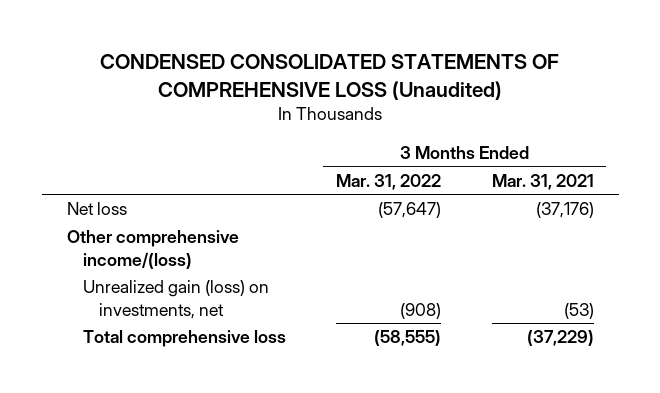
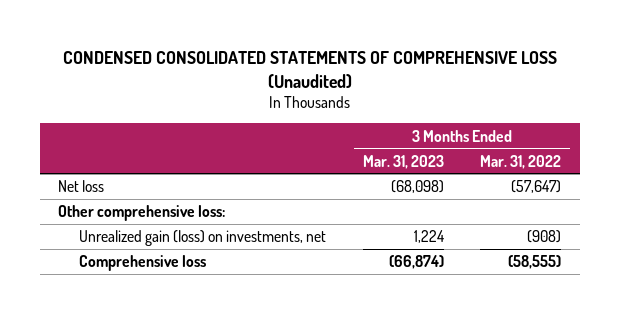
[491,173,594,190] Mar. 31, 2021 -> none
none -> [362,154,444,169] Mar. 31, 2023
[66,230,239,269] Other comprehensive income/(loss) -> [58,205,226,222] Other comprehensive loss:
[82,330,286,348] Total comprehensive loss -> [79,255,207,272] Comprehensive loss

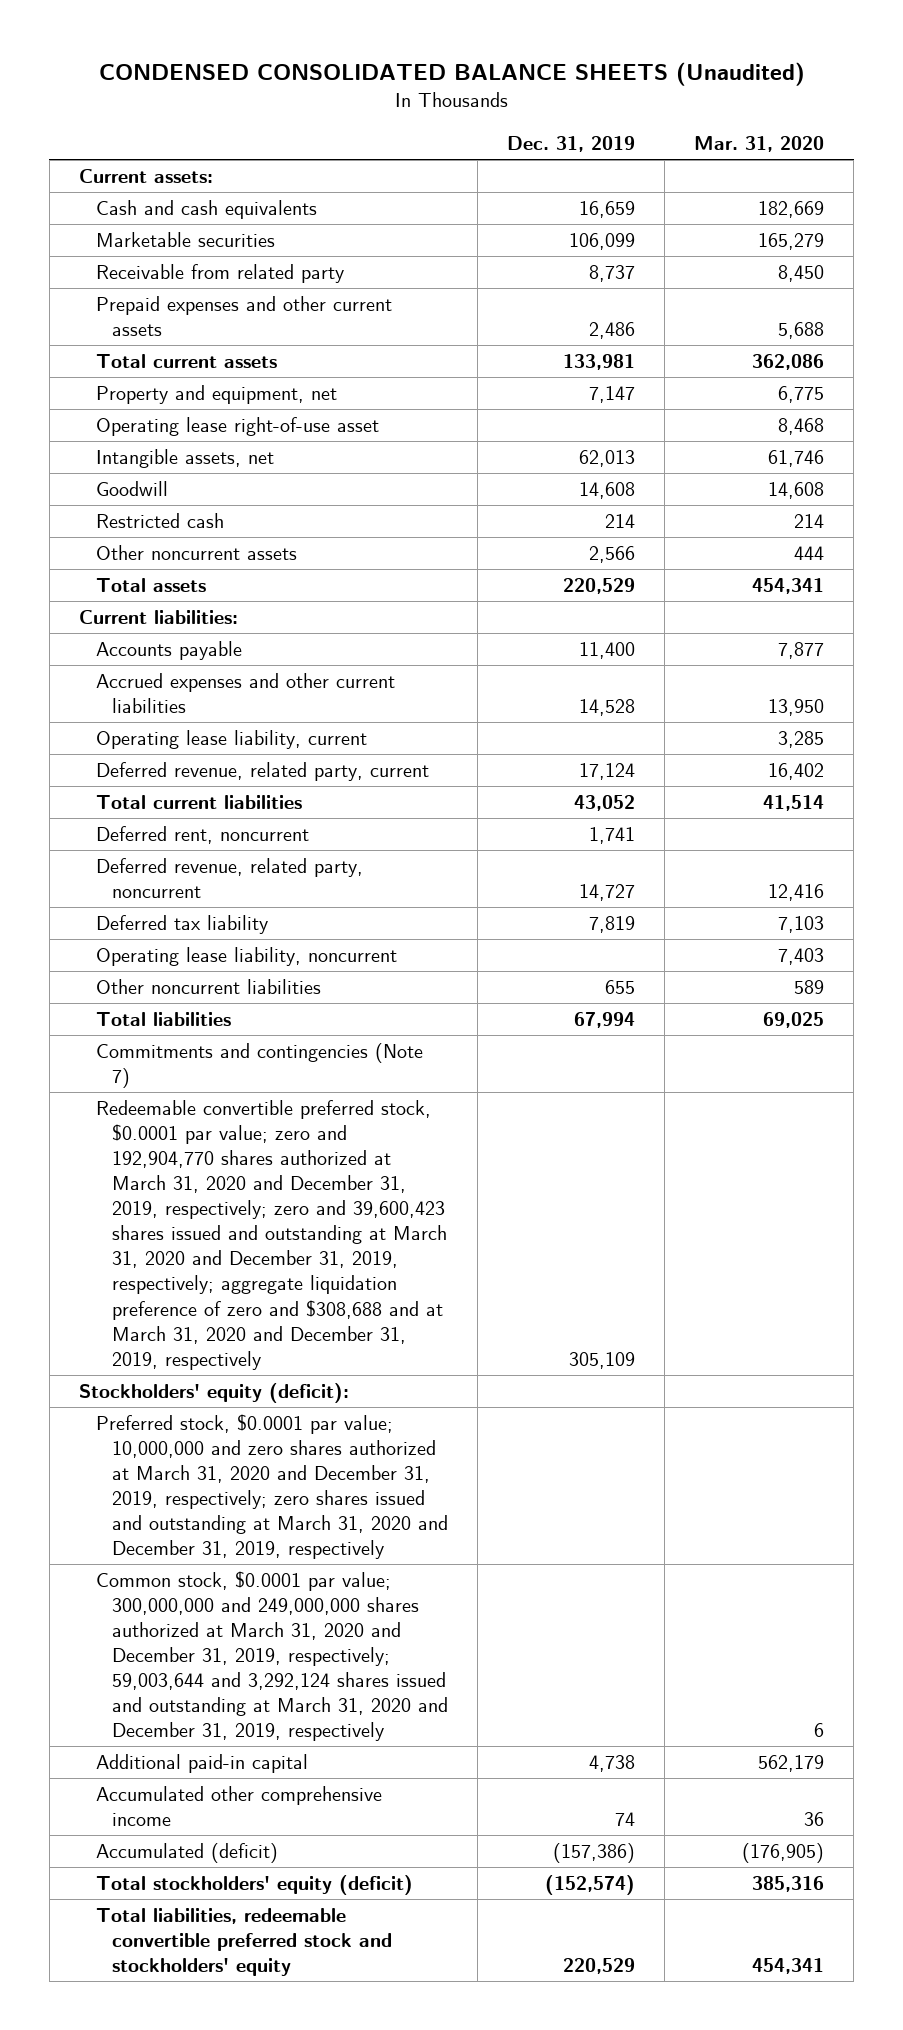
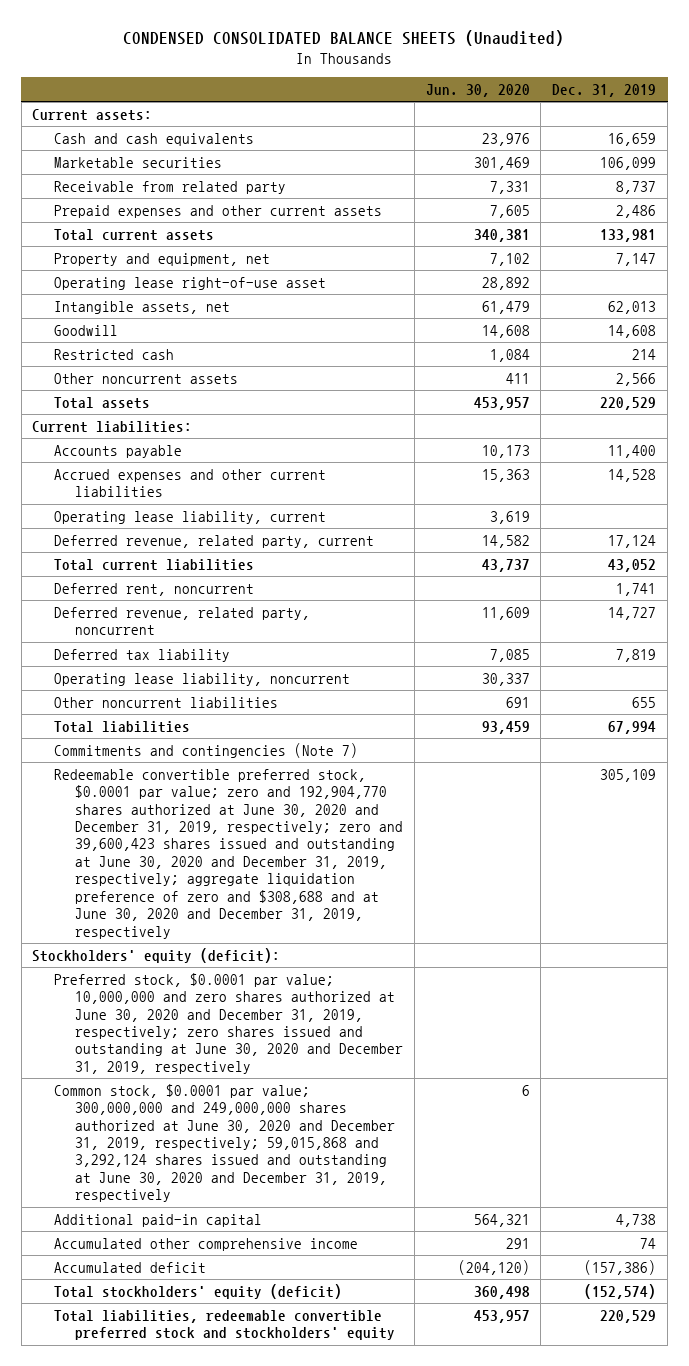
[694,136,825,153] Mar. 31, 2020 -> none
none -> [425,83,530,97] Jun. 30, 2020
[95,1100,448,1370] Redeemable convertible preferred stock, $0.0001 par value; zero and 192,904,770 shares authorized at March 31, 2020 and December 31, 2019, respectively; zero and 39,600,423 shares issued and outstanding at March 31, 2020 and December 31, 2019, respectively; aggregate liquidation preference of zero and $308,688 and at March 31, 2020 and December 31, 2019, respectively -> [53,768,404,939] Redeemable convertible preferred stock, $0.0001 par value; zero and 192,904,770 shares authorized at June 30, 2020 and December 31, 2019, respectively; zero and 39,600,423 shares issued and outstanding at June 30, 2020 and December 31, 2019, respectively; aggregate liquidation preference of zero and $308,688 and at June 30, 2020 and December 31, 2019, respectively
[95,1414,449,1560] Preferred stock, $0.0001 par value; 10,000,000 and zero shares authorized at March 31, 2020 and December 31, 2019, respectively; zero shares issued and outstanding at March 31, 2020 and December 31, 2019, respectively -> [53,972,404,1074] Preferred stock, $0.0001 par value; 10,000,000 and zero shares authorized at June 30, 2020 and December 31, 2019, respectively; zero shares issued and outstanding at June 30, 2020 and December 31, 2019, respectively
[95,1571,449,1742] Common stock, $0.0001 par value; 300,000,000 and 249,000,000 shares authorized at March 31, 2020 and December 31, 2019, respectively; 59,003,644 and 3,292,124 shares issued and outstanding at March 31, 2020 and December 31, 2019, respectively -> [53,1083,396,1203] Common stock, $0.0001 par value; 300,000,000 and 249,000,000 shares authorized at June 30, 2020 and December 31, 2019, respectively; 59,015,868 and 3,292,124 shares issued and outstanding at June 30, 2020 and December 31, 2019, respectively
[95,1843,278,1864] Accumulated (deficit) -> [53,1261,206,1273] Accumulated deficit

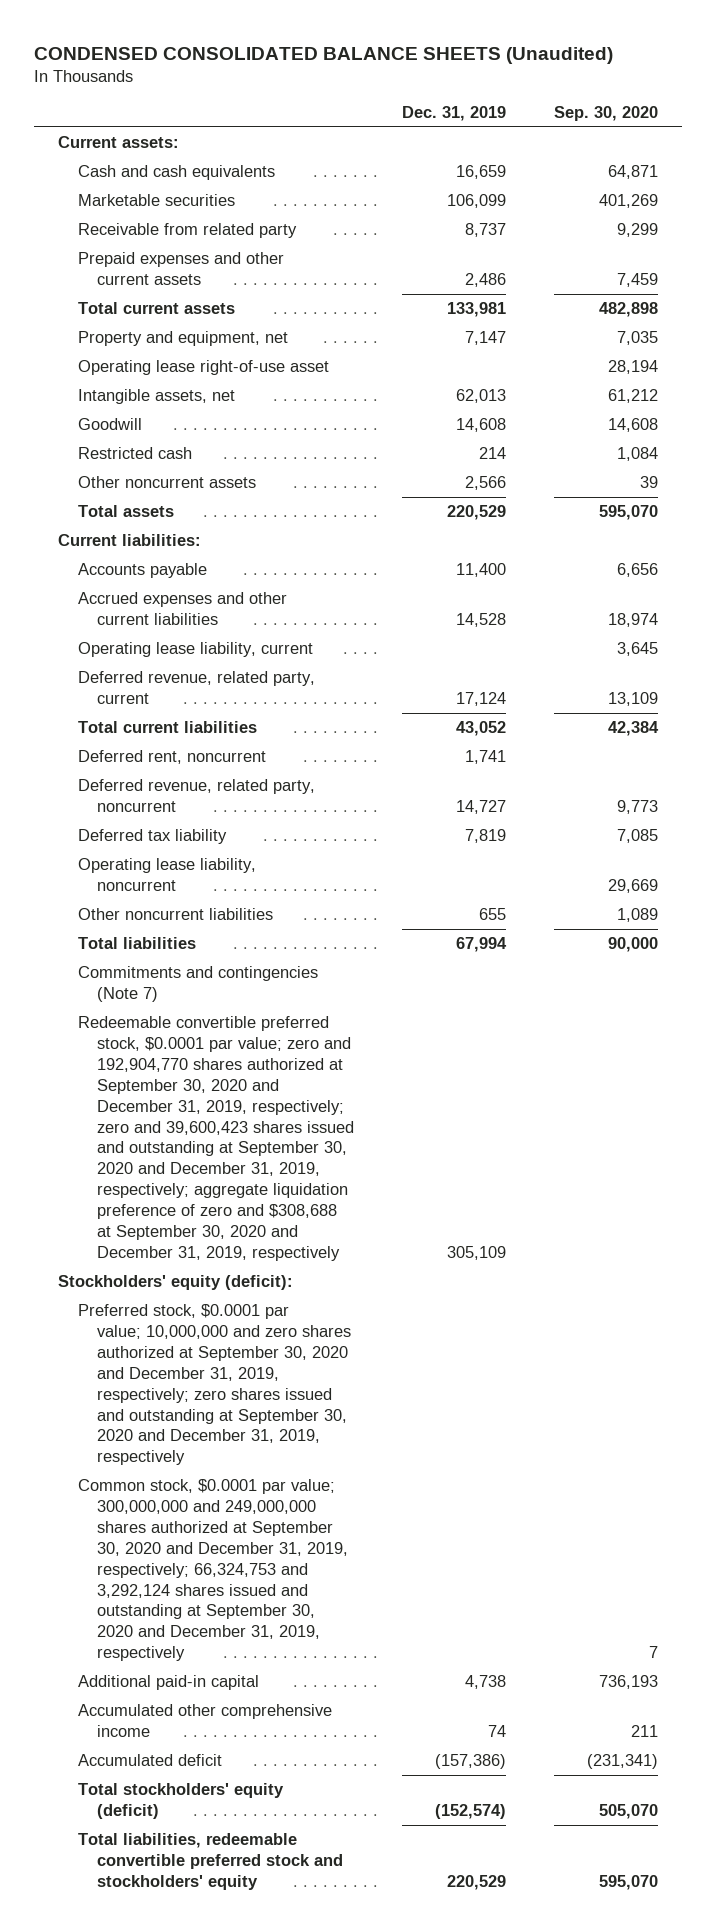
[425,83,530,97] Jun. 30, 2020 -> none
none -> [553,106,658,122] Sep. 30, 2020
[53,768,404,939] Redeemable convertible preferred stock, $0.0001 par value; zero and 192,904,770 shares authorized at June 30, 2020 and December 31, 2019, respectively; zero and 39,600,423 shares issued and outstanding at June 30, 2020 and December 31, 2019, respectively; aggregate liquidation preference of zero and $308,688 and at June 30, 2020 and December 31, 2019, respectively -> [77,1015,355,1262] Redeemable convertible preferred stock, $0.0001 par value; zero and 192,904,770 shares authorized at September 30, 2020 and December 31, 2019, respectively; zero and 39,600,423 shares issued and outstanding at September 30, 2020 and December 31, 2019, respectively; aggregate liquidation preference of zero and $308,688 at September 30, 2020 and December 31, 2019, respectively
[53,972,404,1074] Preferred stock, $0.0001 par value; 10,000,000 and zero shares authorized at June 30, 2020 and December 31, 2019, respectively; zero shares issued and outstanding at June 30, 2020 and December 31, 2019, respectively -> [77,1303,352,1466] Preferred stock, $0.0001 par value; 10,000,000 and zero shares authorized at September 30, 2020 and December 31, 2019, respectively; zero shares issued and outstanding at September 30, 2020 and December 31, 2019, respectively
[53,1083,396,1203] Common stock, $0.0001 par value; 300,000,000 and 249,000,000 shares authorized at June 30, 2020 and December 31, 2019, respectively; 59,015,868 and 3,292,124 shares issued and outstanding at June 30, 2020 and December 31, 2019, respectively -> [77,1478,349,1662] Common stock, $0.0001 par value; 300,000,000 and 249,000,000 shares authorized at September 30, 2020 and December 31, 2019, respectively; 66,324,753 and 3,292,124 shares issued and outstanding at September 30, 2020 and December 31, 2019, respectively

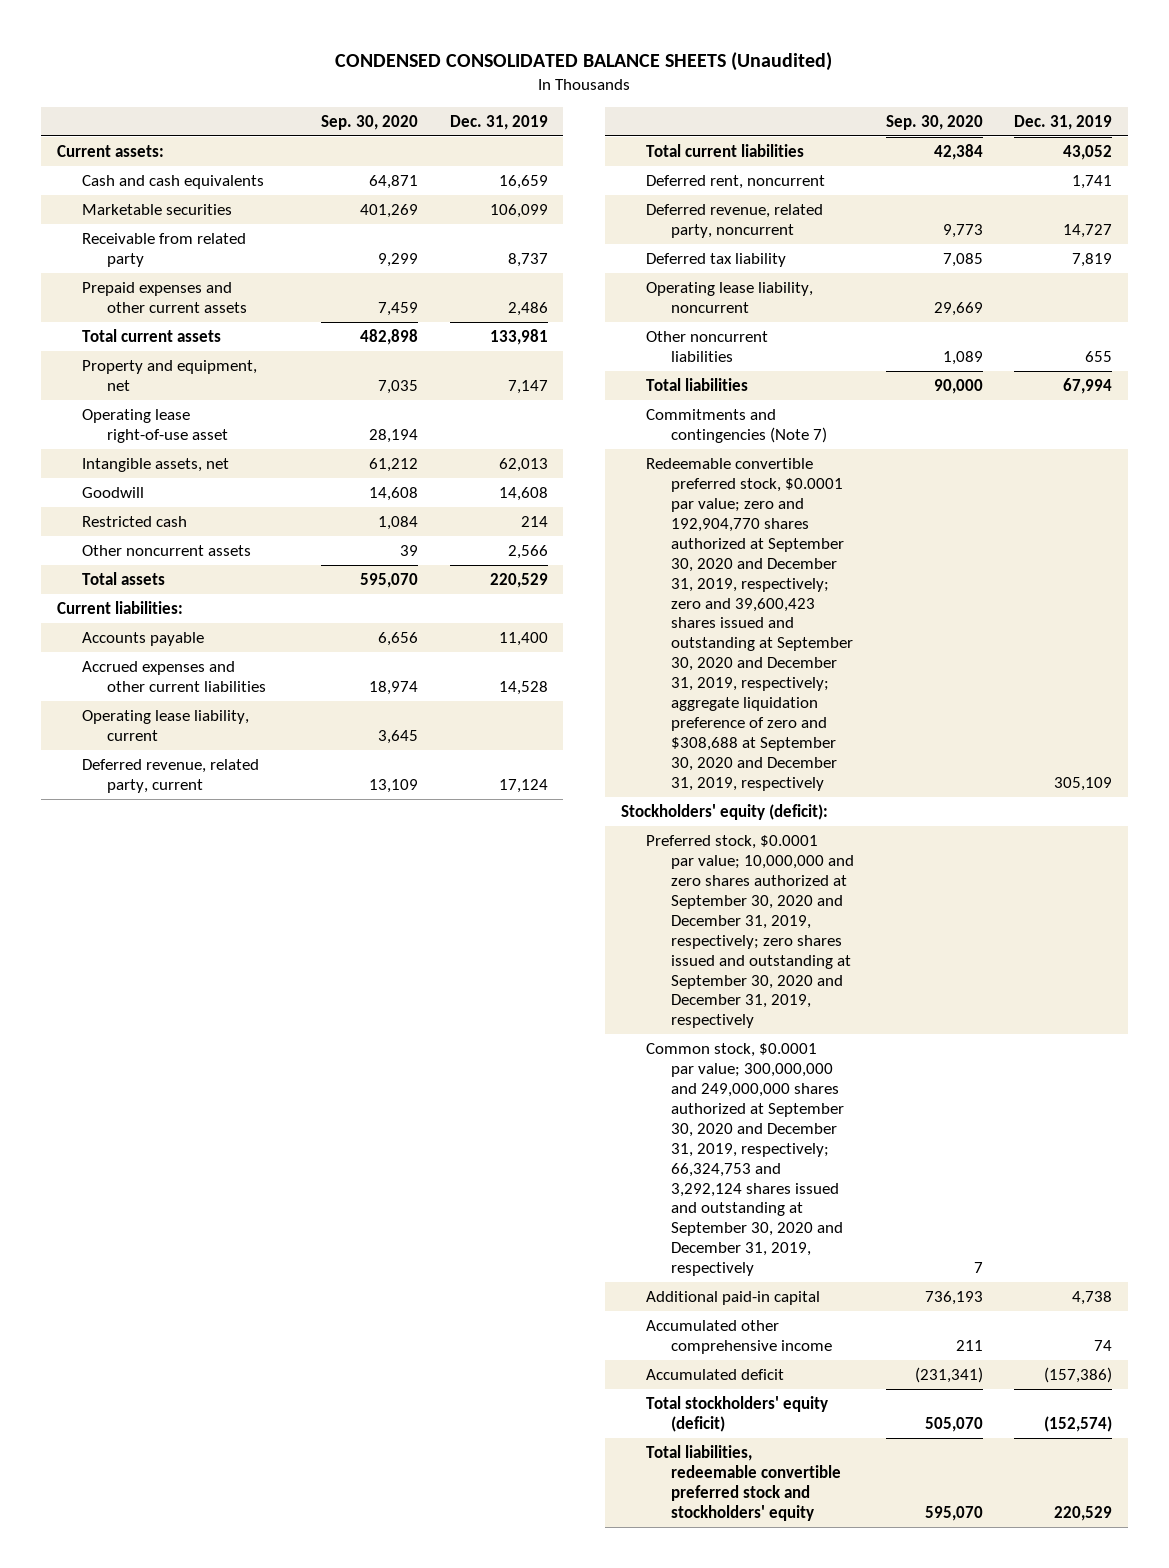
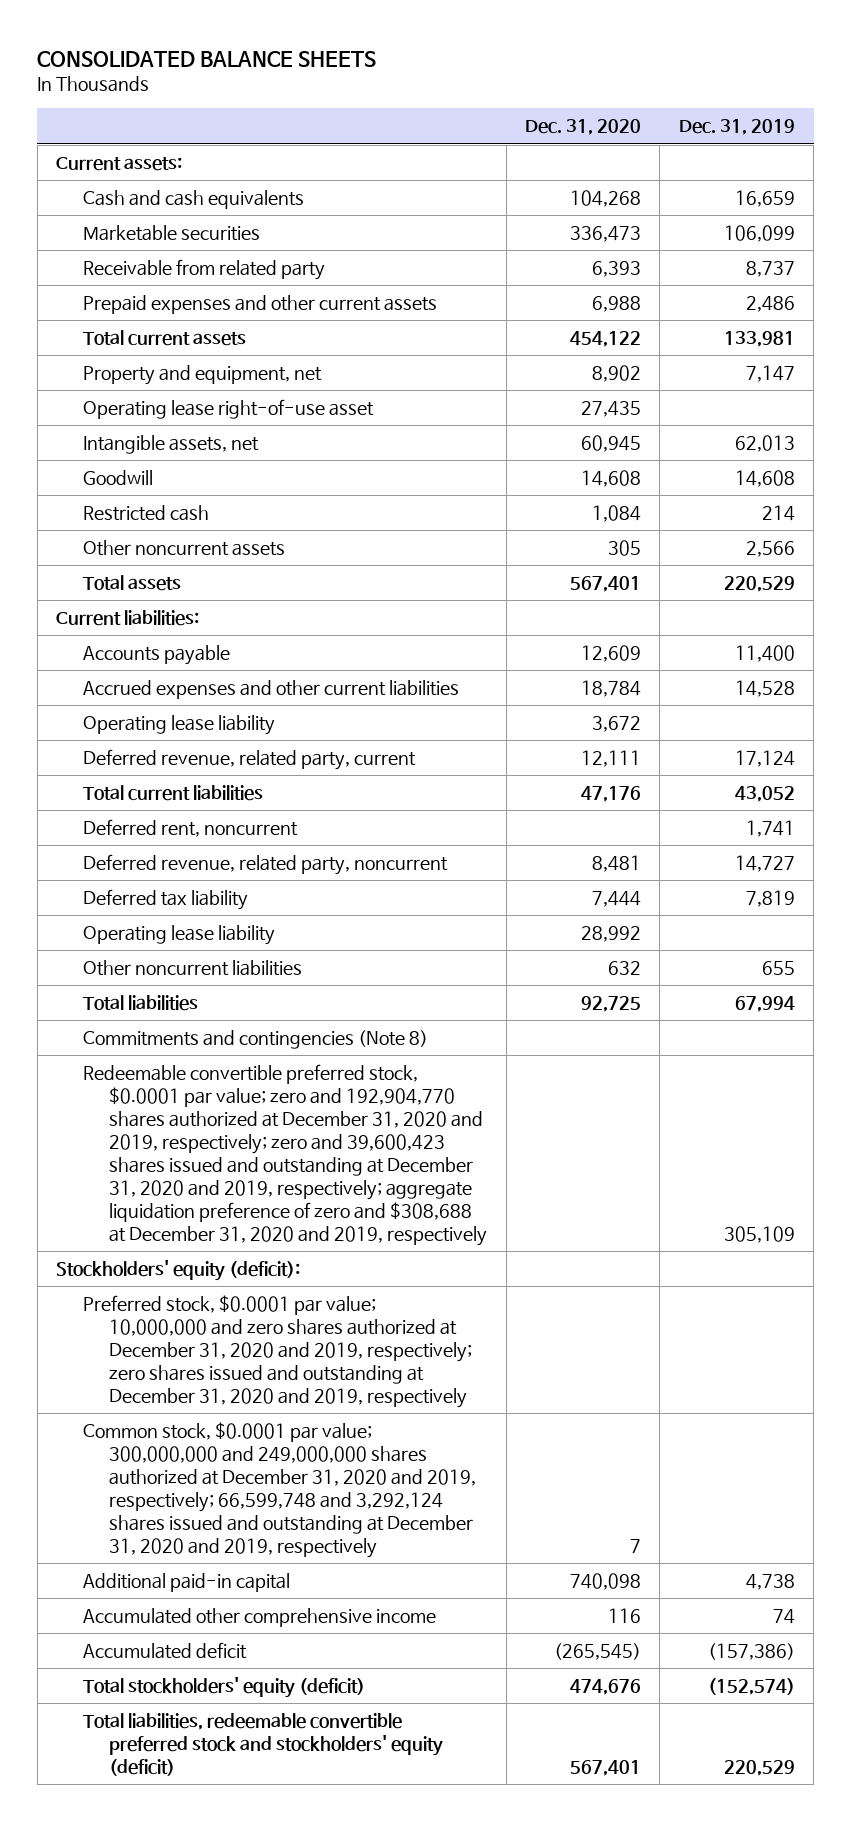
[335,52,833,72] CONDENSED CONSOLIDATED BALANCE SHEETS (Unaudited) -> [37,50,377,67] CONSOLIDATED BALANCE SHEETS
[321,114,419,130] Sep. 30, 2020 -> none
none -> [525,119,642,136] Dec. 31, 2020
[81,709,249,741] Operating lease liability, current -> [82,715,275,736] Operating lease liability
[646,281,814,313] Operating lease liability, noncurrent -> [82,925,275,946] Operating lease liability
[646,408,828,443] Commitments and contingencies (Note 7) -> [82,1030,428,1050] Commitments and contingencies (Note 8)
[646,457,854,792] Redeemable convertible preferred stock, $0.0001 par value; zero and 192,904,770 shares authorized at September 30, 2020 and December 31, 2019, respectively; zero and 39,600,423 shares issued and outstanding at September 30, 2020 and December 31, 2019, respectively; aggregate liquidation preference of zero and $308,688 at September 30, 2020 and December 31, 2019, respectively -> [82,1064,488,1246] Redeemable convertible preferred stock, $0.0001 par value; zero and 192,904,770 shares authorized at December 31, 2020 and 2019, respectively; zero and 39,600,423 shares issued and outstanding at December 31, 2020 and 2019, respectively; aggregate liquidation preference of zero and $308,688 at December 31, 2020 and 2019, respectively
[646,834,855,1029] Preferred stock, $0.0001 par value; 10,000,000 and zero shares authorized at September 30, 2020 and December 31, 2019, respectively; zero shares issued and outstanding at September 30, 2020 and December 31, 2019, respectively -> [82,1295,473,1409] Preferred stock, $0.0001 par value; 10,000,000 and zero shares authorized at December 31, 2020 and 2019, respectively; zero shares issued and outstanding at December 31, 2020 and 2019, respectively
[646,1042,845,1277] Common stock, $0.0001 par value; 300,000,000 and 249,000,000 shares authorized at September 30, 2020 and December 31, 2019, respectively; 66,324,753 and 3,292,124 shares issued and outstanding at September 30, 2020 and December 31, 2019, respectively -> [82,1422,477,1559] Common stock, $0.0001 par value; 300,000,000 and 249,000,000 shares authorized at December 31, 2020 and 2019, respectively; 66,599,748 and 3,292,124 shares issued and outstanding at December 31, 2020 and 2019, respectively
[646,1444,842,1521] Total liabilities, redeemable convertible preferred stock and stockholders' equity -> [82,1713,444,1777] Total liabilities, redeemable convertible preferred stock and stockholders' equity (deficit)

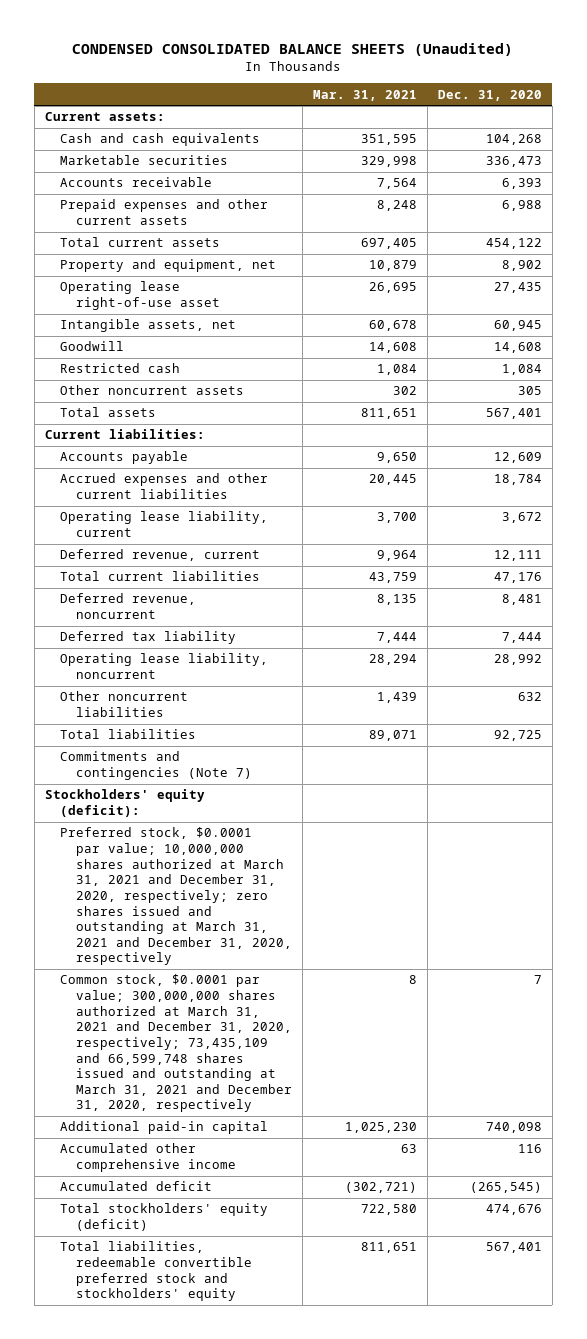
[37,50,377,67] CONSOLIDATED BALANCE SHEETS -> [72,42,514,56] CONDENSED CONSOLIDATED BALANCE SHEETS (Unaudited)
[678,119,795,136] Dec. 31, 2019 -> none
none -> [312,89,417,101] Mar. 31, 2021
[82,259,325,281] Receivable from related party -> [60,177,213,188] Accounts receivable
[82,715,275,736] Operating lease liability -> [60,511,269,538] Operating lease liability, current
[82,749,416,771] Deferred revenue, related party, current -> [60,549,261,562] Deferred revenue, current
[82,819,298,838] Deferred rent, noncurrent -> none
[82,854,448,876] Deferred revenue, related party, noncurrent -> [60,593,197,620] Deferred revenue, noncurrent
[82,925,275,946] Operating lease liability -> [60,653,269,680] Operating lease liability, noncurrent
[82,1064,488,1246] Redeemable convertible preferred stock, $0.0001 par value; zero and 192,904,770 shares authorized at December 31, 2020 and 2019, respectively; zero and 39,600,423 shares issued and outstanding at December 31, 2020 and 2019, respectively; aggregate liquidation preference of zero and $308,688 at December 31, 2020 and 2019, respectively -> none
[82,1030,428,1050] Commitments and contingencies (Note 8) -> [60,751,252,781] Commitments and contingencies (Note 7)
[82,1295,473,1409] Preferred stock, $0.0001 par value; 10,000,000 and zero shares authorized at December 31, 2020 and 2019, respectively; zero shares issued and outstanding at December 31, 2020 and 2019, respectively -> [60,827,292,966] Preferred stock, $0.0001 par value; 10,000,000 shares authorized at March 31, 2021 and December 31, 2020, respectively; zero shares issued and outstanding at March 31, 2021 and December 31, 2020, respectively
[82,1422,477,1559] Common stock, $0.0001 par value; 300,000,000 and 249,000,000 shares authorized at December 31, 2020 and 2019, respectively; 66,599,748 and 3,292,124 shares issued and outstanding at December 31, 2020 and 2019, respectively -> [60,974,292,1113] Common stock, $0.0001 par value; 300,000,000 shares authorized at March 31, 2021 and December 31, 2020, respectively; 73,435,109 and 66,599,748 shares issued and outstanding at March 31, 2021 and December 31, 2020, respectively
[82,1713,444,1777] Total liabilities, redeemable convertible preferred stock and stockholders' equity (deficit) -> [60,1241,252,1302] Total liabilities, redeemable convertible preferred stock and stockholders' equity

